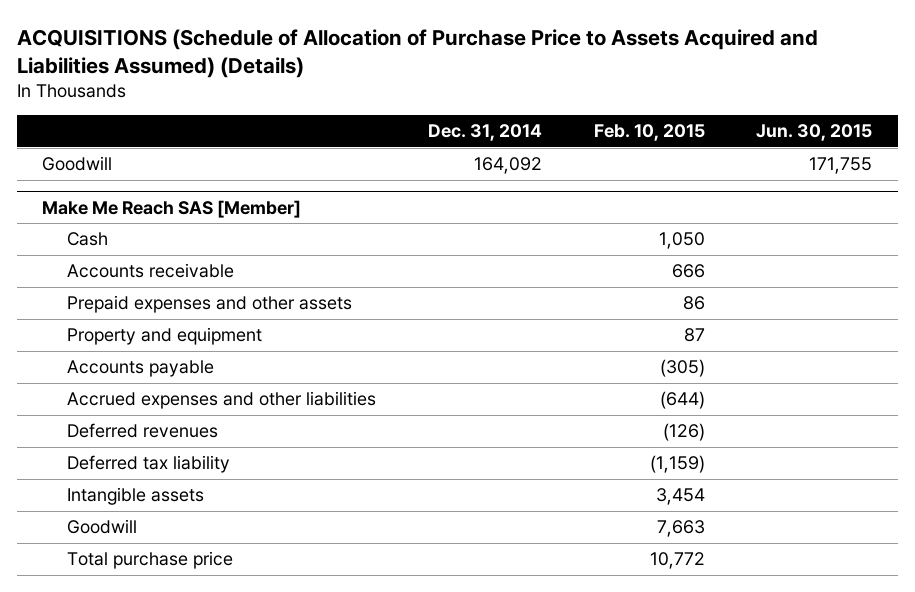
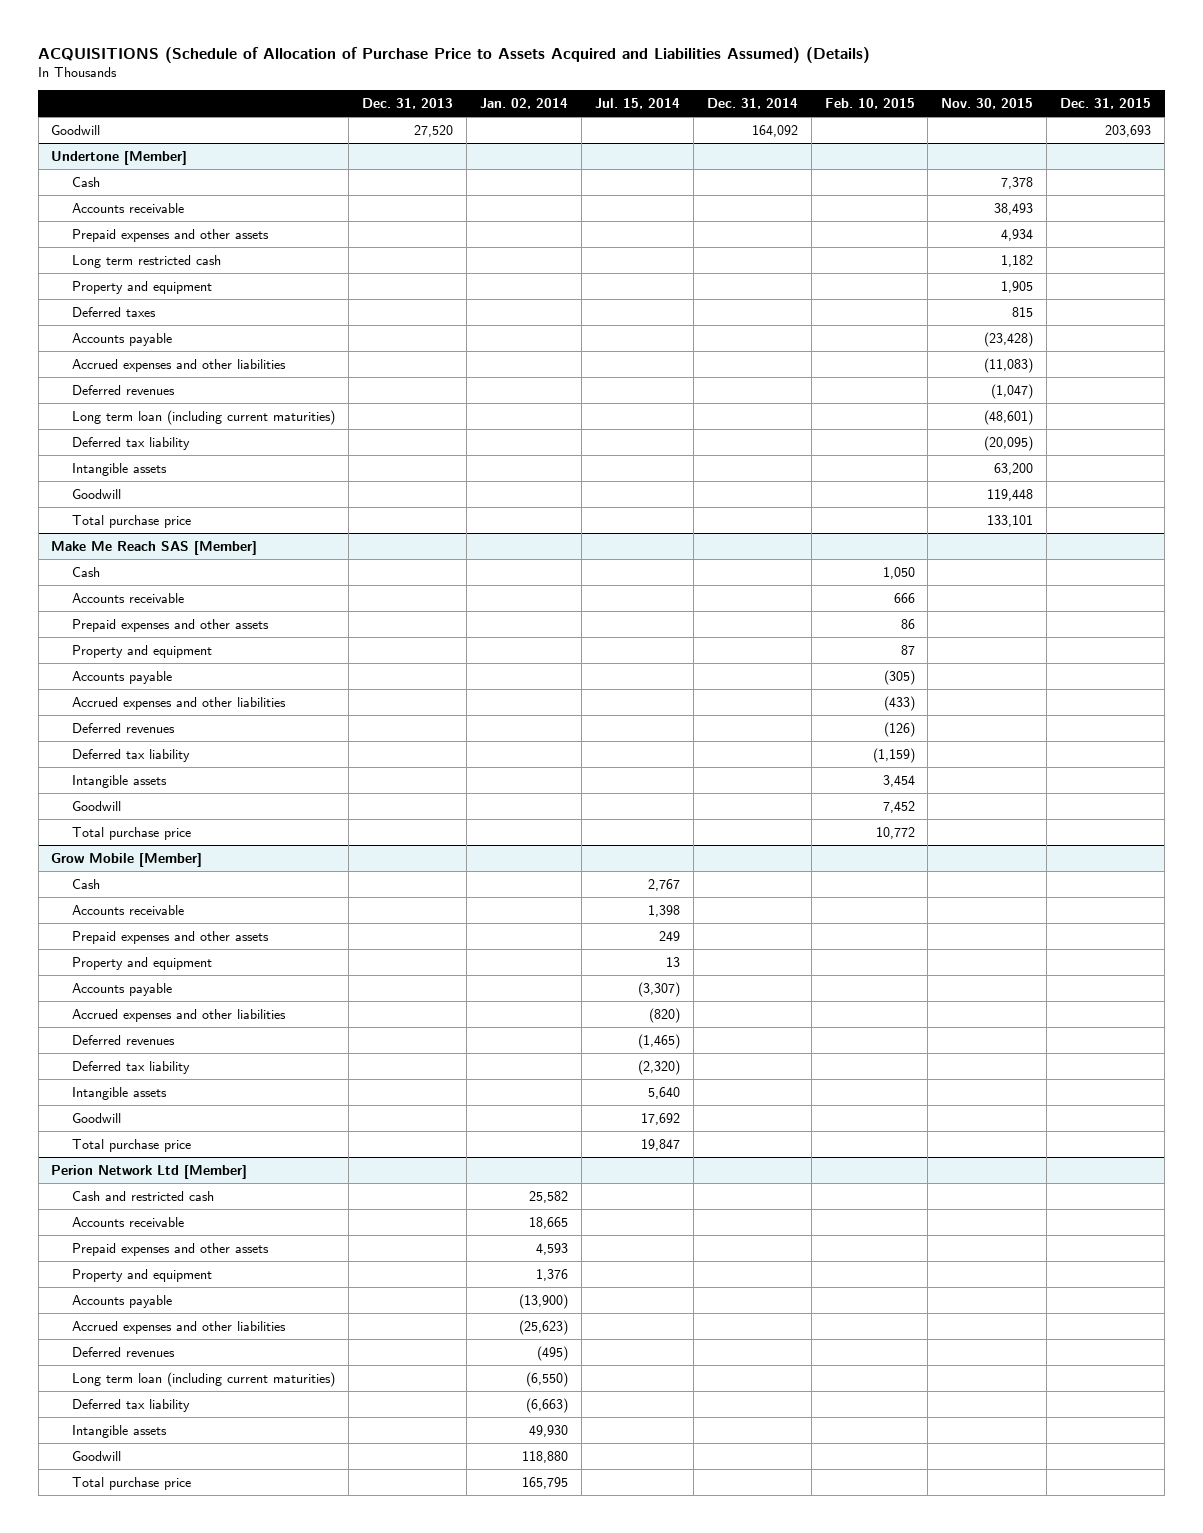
[756,124,873,142] Jun. 30, 2015 -> none
none -> [362,97,454,109] Dec. 31, 2013
none -> [480,97,569,109] Jan. 02, 2014
none -> [594,97,680,109] Jul. 15, 2014
none -> [941,97,1034,109] Nov. 30, 2015
none -> [1060,97,1152,109] Dec. 31, 2015
none -> [51,150,188,165] Undertone [Member]
none -> [72,176,101,187] Cash
none -> [72,202,185,213] Accounts receivable
none -> [72,228,270,242] Prepaid expenses and other assets
none -> [72,254,222,268] Long term restricted cash
none -> [72,280,213,294] Property and equipment
none -> [72,306,157,317] Deferred taxes
none -> [72,332,173,346] Accounts payable
none -> [72,358,287,372] Accrued expenses and other liabilities
none -> [72,384,176,395] Deferred revenues
none -> [72,409,336,425] Long term loan (including current maturities)
none -> [72,436,191,450] Deferred tax liability
none -> [72,462,168,476] Intangible assets
none -> [72,488,122,499] Goodwill
none -> [72,514,192,528] Total purchase price
[659,391,705,410] (644) -> [883,695,915,711] (433)
[656,520,705,538] 7,663 -> [882,800,915,813] 7,452
none -> [51,852,203,867] Grow Mobile [Member]
none -> [72,878,101,889] Cash
none -> [72,904,185,915] Accounts receivable
none -> [72,930,270,944] Prepaid expenses and other assets
none -> [72,956,213,970] Property and equipment
none -> [72,982,173,996] Accounts payable
none -> [72,1008,287,1022] Accrued expenses and other liabilities
none -> [72,1034,176,1045] Deferred revenues
none -> [72,1060,191,1074] Deferred tax liability
none -> [72,1086,168,1100] Intangible assets
none -> [72,1112,122,1123] Goodwill
none -> [72,1138,192,1152] Total purchase price
none -> [51,1164,248,1179] Perion Network Ltd [Member]
none -> [72,1190,215,1201] Cash and restricted cash
none -> [72,1216,185,1227] Accounts receivable
none -> [72,1242,270,1256] Prepaid expenses and other assets
none -> [72,1268,213,1282] Property and equipment
none -> [72,1294,173,1308] Accounts payable
none -> [72,1320,287,1334] Accrued expenses and other liabilities
none -> [72,1346,176,1357] Deferred revenues
none -> [72,1371,336,1387] Long term loan (including current maturities)
none -> [72,1398,191,1412] Deferred tax liability
none -> [72,1424,168,1438] Intangible assets
none -> [72,1450,122,1461] Goodwill
none -> [72,1476,192,1490] Total purchase price

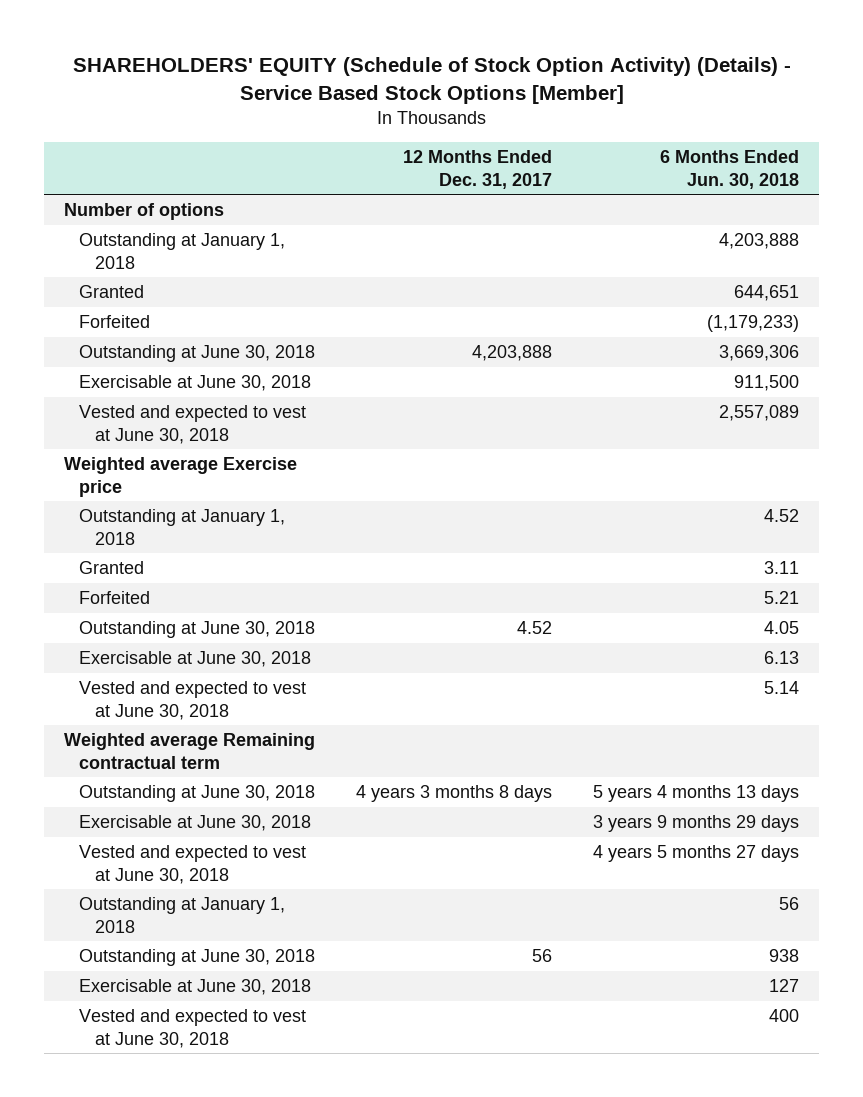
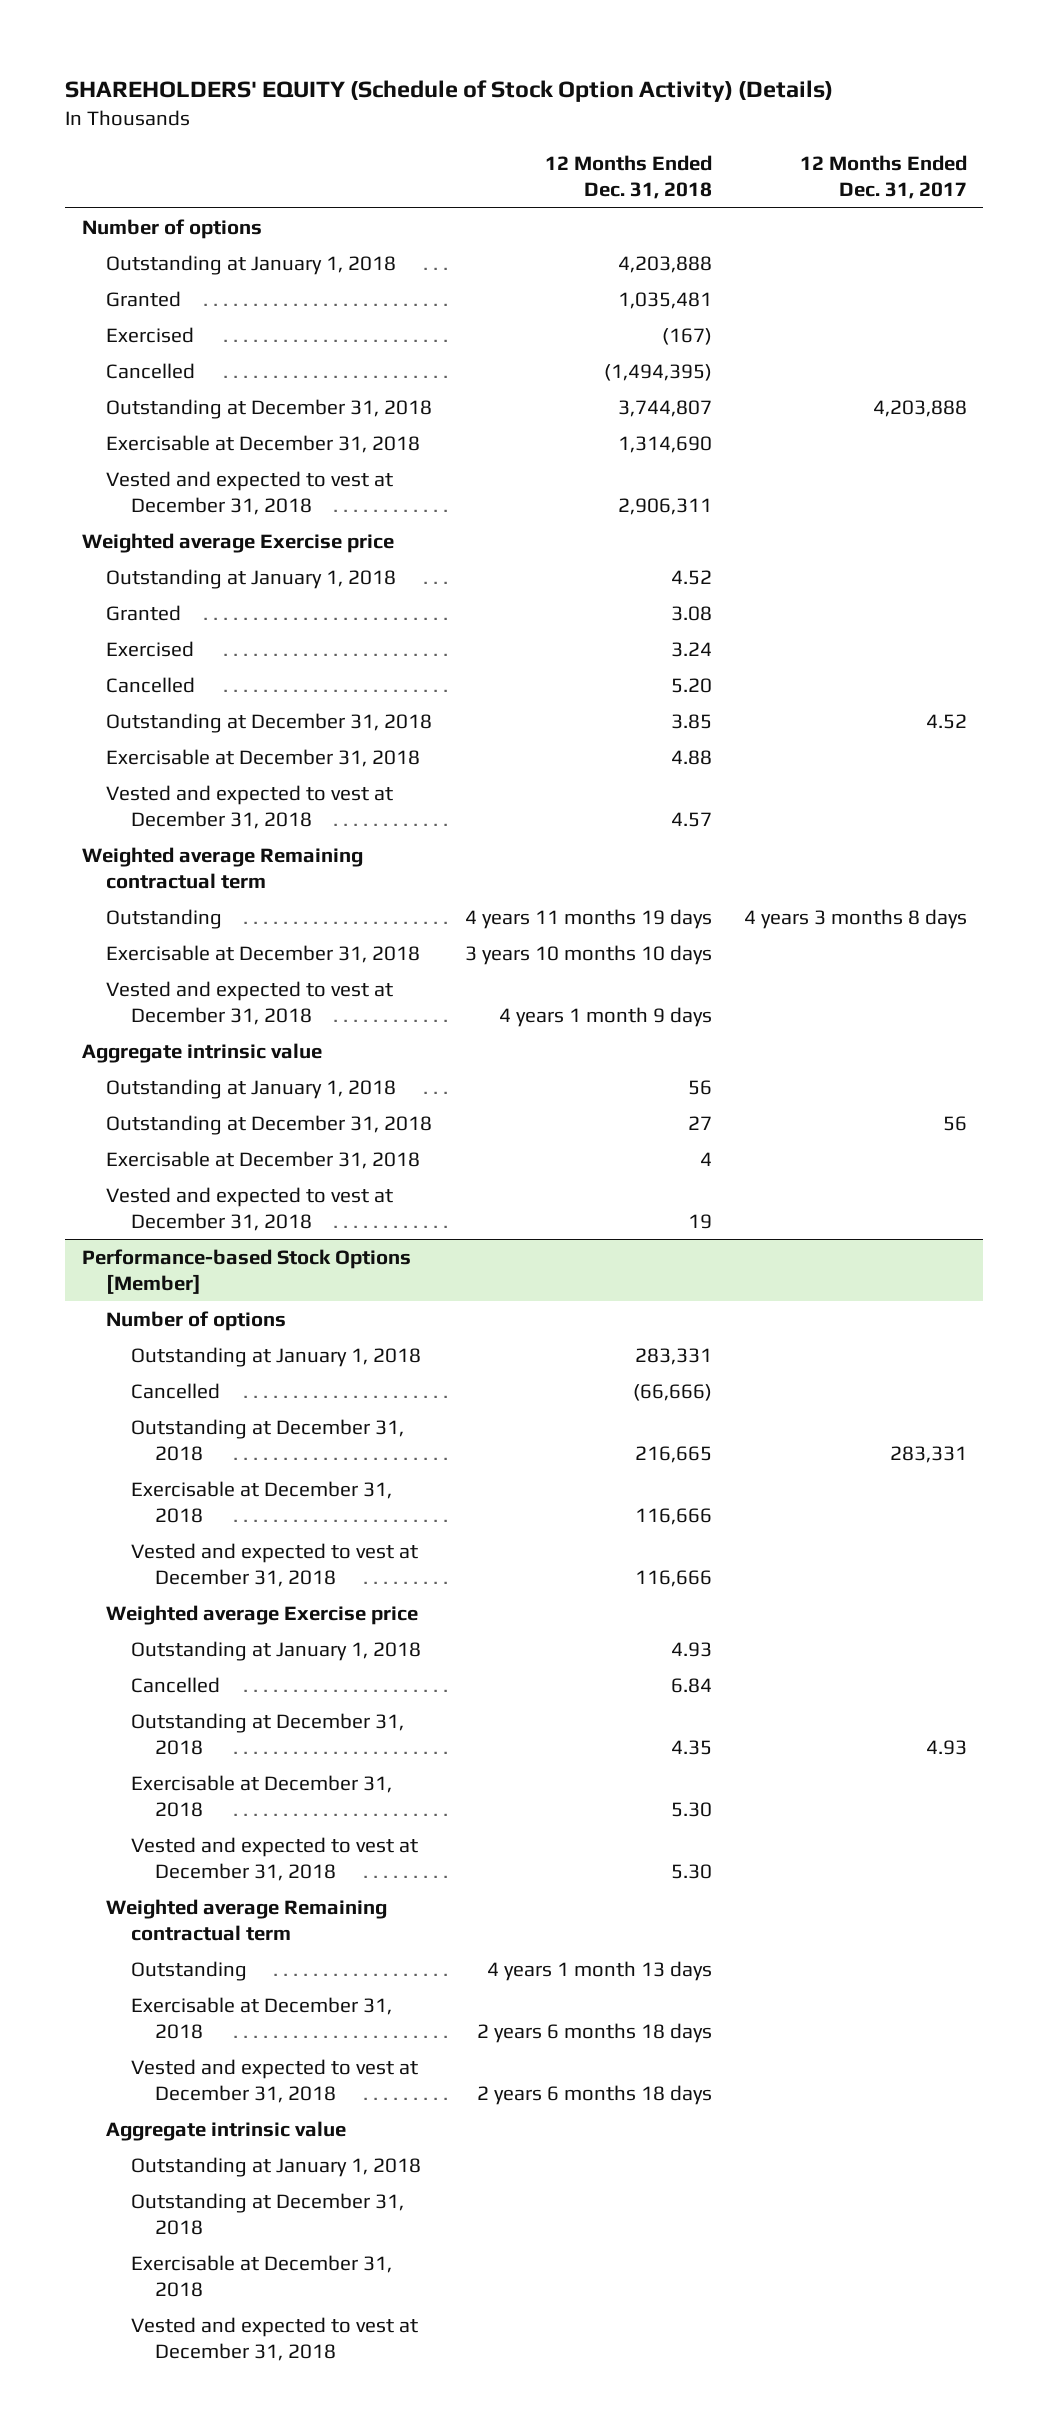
[72,56,791,104] SHAREHOLDERS' EQUITY (Schedule of Stock Option Activity) (Details) - Service Based Stock Options [Member] -> [65,80,834,103] SHAREHOLDERS' EQUITY (Schedule of Stock Option Activity) (Details)
[660,150,800,189] 6 Months Ended Jun. 30, 2018 -> none
none -> [544,155,712,200] 12 Months Ended Dec. 31, 2018
[79,315,151,329] Forfeited -> none
none -> [106,326,195,343] Exercised
none -> [106,362,196,379] Cancelled
[79,345,316,363] Outstanding at June 30, 2018 -> [106,398,433,419] Outstanding at December 31, 2018
[79,375,312,392] Exercisable at June 30, 2018 -> [106,434,421,453] Exercisable at December 31, 2018
[79,405,307,444] Vested and expected to vest at June 30, 2018 -> [106,470,394,515] Vested and expected to vest at December 31, 2018
[79,591,151,605] Forfeited -> none
none -> [106,640,195,657] Exercised
none -> [106,676,196,693] Cancelled
[79,621,316,639] Outstanding at June 30, 2018 -> [106,712,433,733] Outstanding at December 31, 2018
[79,651,312,668] Exercisable at June 30, 2018 -> [106,748,421,767] Exercisable at December 31, 2018
[79,681,307,720] Vested and expected to vest at June 30, 2018 -> [106,784,394,829] Vested and expected to vest at December 31, 2018
[79,785,316,803] Outstanding at June 30, 2018 -> [106,908,223,929] Outstanding
[79,815,312,832] Exercisable at June 30, 2018 -> [106,944,421,963] Exercisable at December 31, 2018
[79,845,307,884] Vested and expected to vest at June 30, 2018 -> [106,980,394,1025] Vested and expected to vest at December 31, 2018
none -> [81,1042,322,1063] Aggregate intrinsic value
[79,949,316,967] Outstanding at June 30, 2018 -> [106,1114,433,1135] Outstanding at December 31, 2018
[79,979,312,996] Exercisable at June 30, 2018 -> [106,1150,421,1169] Exercisable at December 31, 2018
[79,1009,307,1048] Vested and expected to vest at June 30, 2018 -> [106,1186,394,1231] Vested and expected to vest at December 31, 2018
none -> [81,1248,411,1294] Performance-based Stock Options [Member]
none -> [106,1310,287,1331] Number of options
none -> [130,1346,421,1367] Outstanding at January 1, 2018
none -> [130,1382,220,1399] Cancelled
none -> [130,1418,404,1461] Outstanding at December 31, 2018
none -> [130,1480,392,1523] Exercisable at December 31, 2018
none -> [130,1542,418,1587] Vested and expected to vest at December 31, 2018
none -> [106,1604,419,1625] Weighted average Exercise price
none -> [130,1640,421,1661] Outstanding at January 1, 2018
none -> [130,1676,220,1693] Cancelled
none -> [130,1712,404,1755] Outstanding at December 31, 2018
none -> [130,1774,392,1817] Exercisable at December 31, 2018
none -> [130,1836,418,1881] Vested and expected to vest at December 31, 2018
none -> [106,1898,388,1941] Weighted average Remaining contractual term
none -> [130,1960,247,1981] Outstanding
none -> [130,1996,392,2039] Exercisable at December 31, 2018
none -> [130,2058,418,2103] Vested and expected to vest at December 31, 2018
none -> [106,2120,347,2141] Aggregate intrinsic value
none -> [130,2156,421,2177] Outstanding at January 1, 2018
none -> [130,2192,404,2235] Outstanding at December 31, 2018
none -> [130,2254,392,2297] Exercisable at December 31, 2018
none -> [130,2316,418,2361] Vested and expected to vest at December 31, 2018

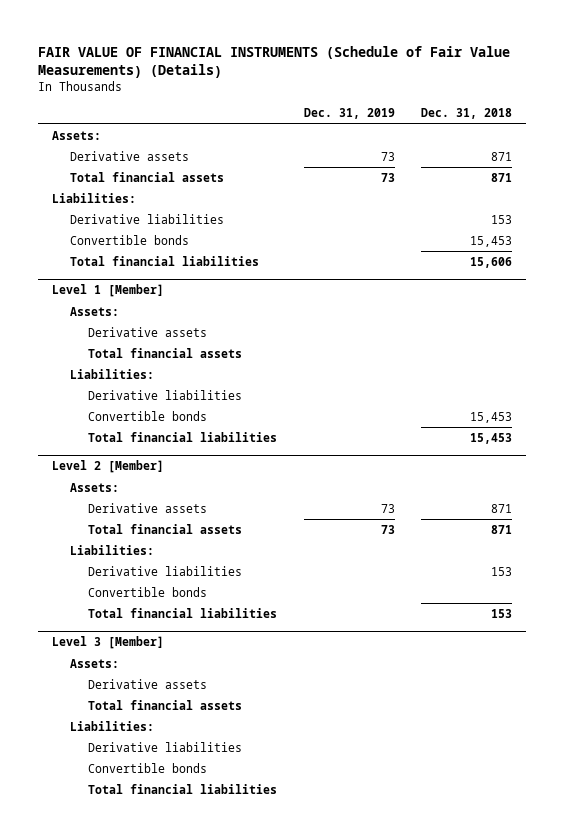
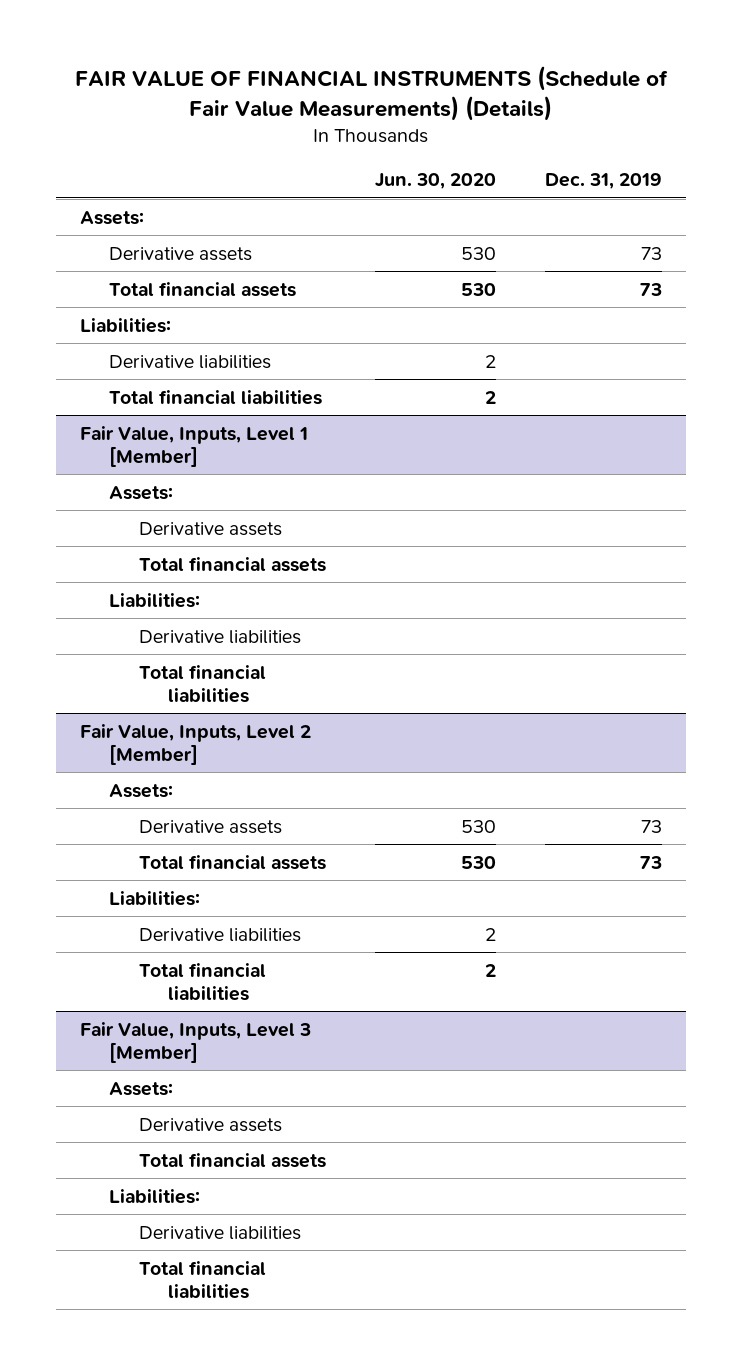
[421,108,513,120] Dec. 31, 2018 -> none
none -> [374,173,496,190] Jun. 30, 2020
[69,234,189,245] Convertible bonds -> none
[51,284,164,298] Level 1 [Member] -> [80,425,309,467] Fair Value, Inputs, Level 1 [Member]
[88,410,208,421] Convertible bonds -> none
[51,460,164,474] Level 2 [Member] -> [80,723,312,765] Fair Value, Inputs, Level 2 [Member]
[88,586,208,597] Convertible bonds -> none
[51,636,164,650] Level 3 [Member] -> [80,1021,312,1063] Fair Value, Inputs, Level 3 [Member]
[88,762,208,773] Convertible bonds -> none

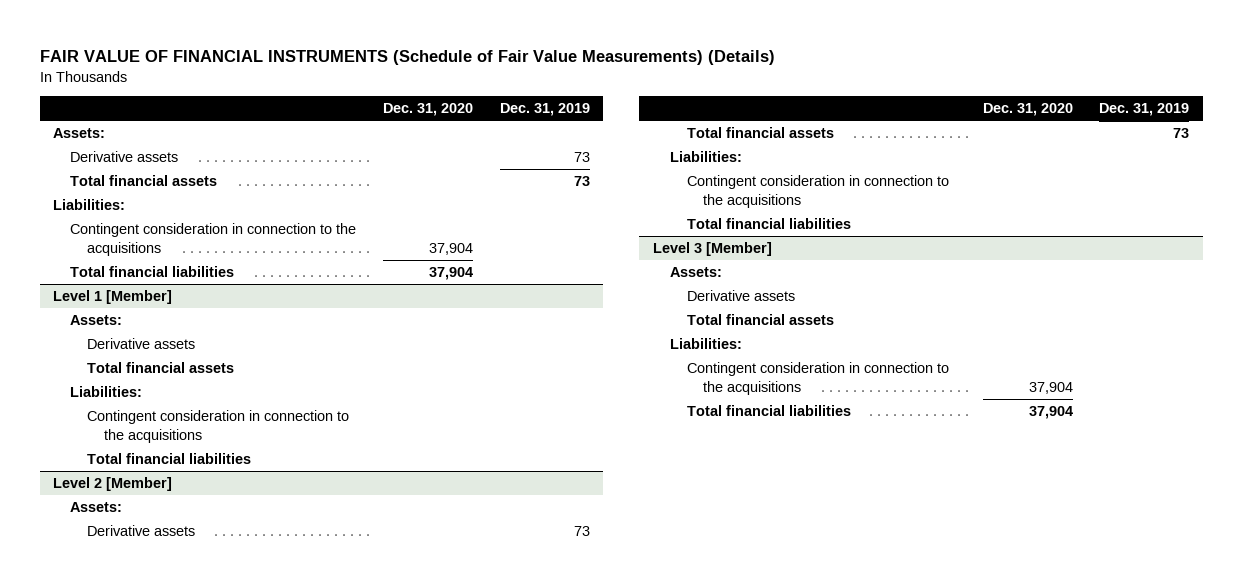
[374,173,496,190] Jun. 30, 2020 -> none
none -> [383,103,474,117] Dec. 31, 2020
[109,354,272,369] Derivative liabilities -> none
none -> [70,222,357,256] Contingent consideration in connection to the acquisitions
[80,425,309,467] Fair Value, Inputs, Level 1 [Member] -> [53,289,173,304] Level 1 [Member]
[138,629,301,644] Derivative liabilities -> none
none -> [87,409,350,443] Contingent consideration in connection to the acquisitions
[80,723,312,765] Fair Value, Inputs, Level 2 [Member] -> [53,476,173,491] Level 2 [Member]
[138,927,301,942] Derivative liabilities -> none
none -> [686,174,949,208] Contingent consideration in connection to the acquisitions
[80,1021,312,1063] Fair Value, Inputs, Level 3 [Member] -> [652,241,772,256] Level 3 [Member]
[138,1225,301,1240] Derivative liabilities -> none
none -> [686,361,949,395] Contingent consideration in connection to the acquisitions

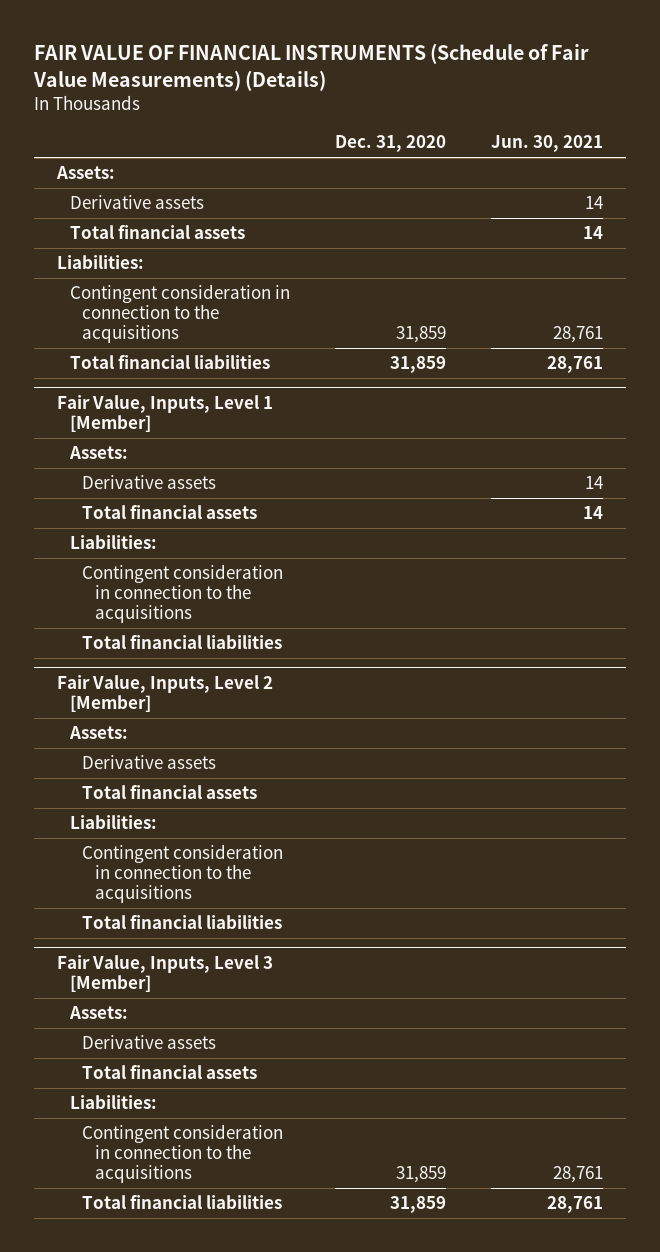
[499,103,590,117] Dec. 31, 2019 -> none
none -> [491,135,604,153] Jun. 30, 2021
[429,242,474,255] 37,904 -> [395,325,446,343] 31,859
[429,266,474,280] 37,904 -> [389,356,446,374] 31,859
[53,289,173,304] Level 1 [Member] -> [56,395,273,433] Fair Value, Inputs, Level 1 [Member]
[53,476,173,491] Level 2 [Member] -> [56,675,273,713] Fair Value, Inputs, Level 2 [Member]
[652,241,772,256] Level 3 [Member] -> [56,955,273,993] Fair Value, Inputs, Level 3 [Member]
[1028,381,1073,394] 37,904 -> [395,1165,446,1183] 31,859
[1028,405,1073,419] 37,904 -> [389,1196,446,1214] 31,859

